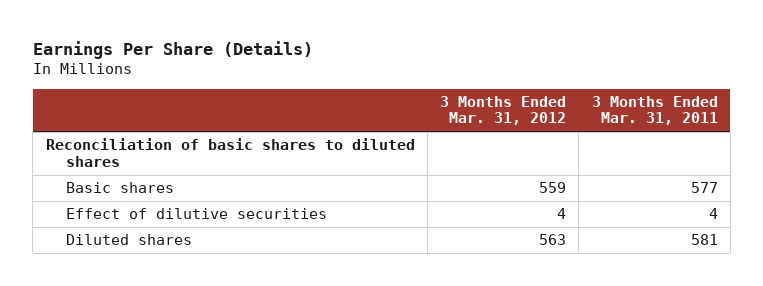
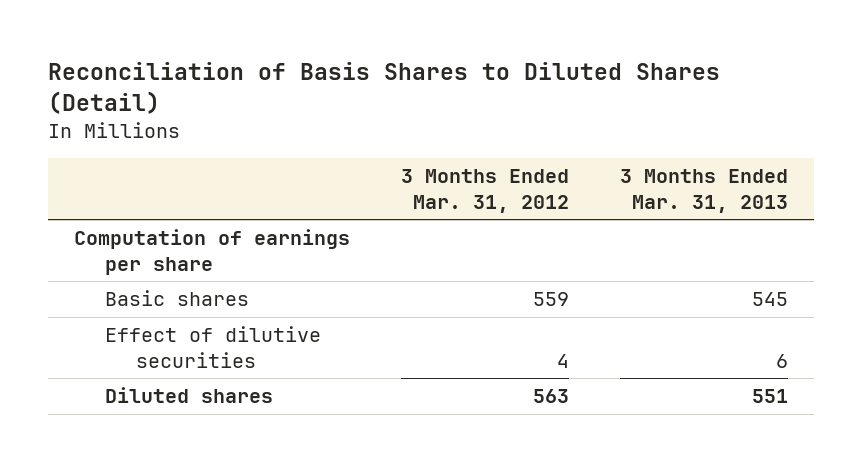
[32,41,313,60] Earnings Per Share (Details) -> [48,61,721,114] Reconciliation of Basis Shares to Diluted Shares (Detail)
[591,95,718,126] 3 Months Ended Mar. 31, 2011 -> none
none -> [620,169,789,213] 3 Months Ended Mar. 31, 2013
[45,138,415,167] Reconciliation of basic shares to diluted shares -> [73,229,350,275] Computation of earnings per share

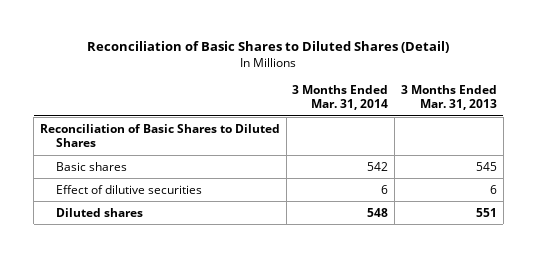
[48,61,721,114] Reconciliation of Basis Shares to Diluted Shares (Detail) -> [87,41,450,54] Reconciliation of Basic Shares to Diluted Shares (Detail)
[401,169,570,213] 3 Months Ended Mar. 31, 2012 -> none
none -> [292,84,389,111] 3 Months Ended Mar. 31, 2014
[73,229,350,275] Computation of earnings per share -> [40,123,281,148] Reconciliation of Basic Shares to Diluted Shares

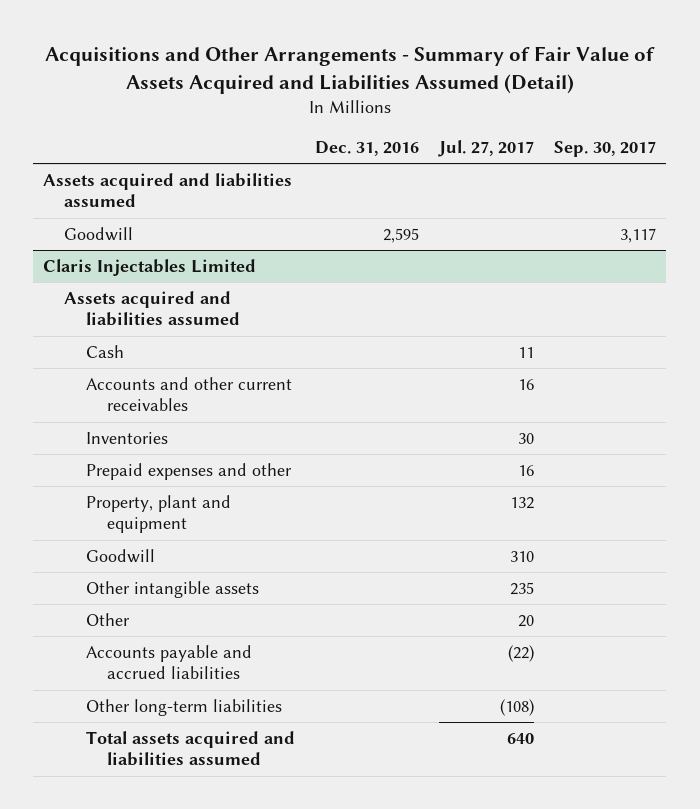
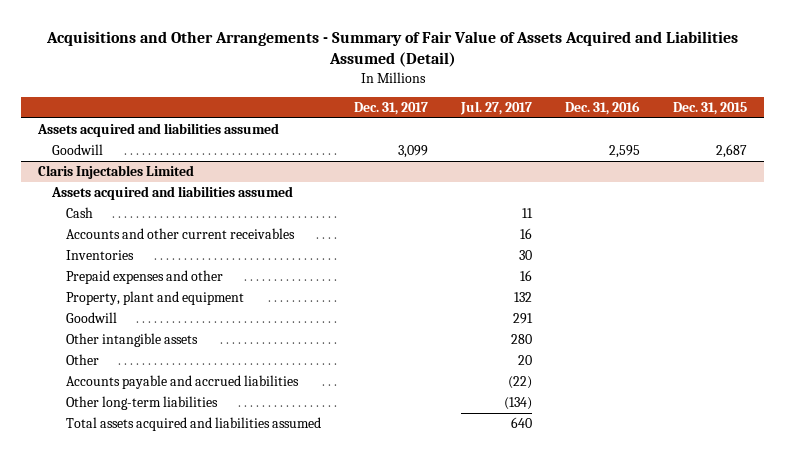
[554,141,657,158] Sep. 30, 2017 -> none
none -> [353,102,428,116] Dec. 31, 2017
none -> [673,102,748,116] Dec. 31, 2015
[510,550,535,562] 310 -> [513,313,534,325] 291
[510,581,535,595] 235 -> [511,334,533,345] 280
[500,698,535,716] (108) -> [504,397,533,411] (134)

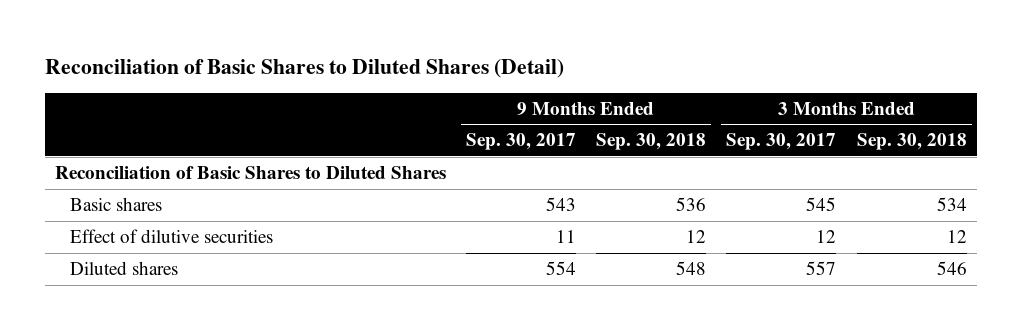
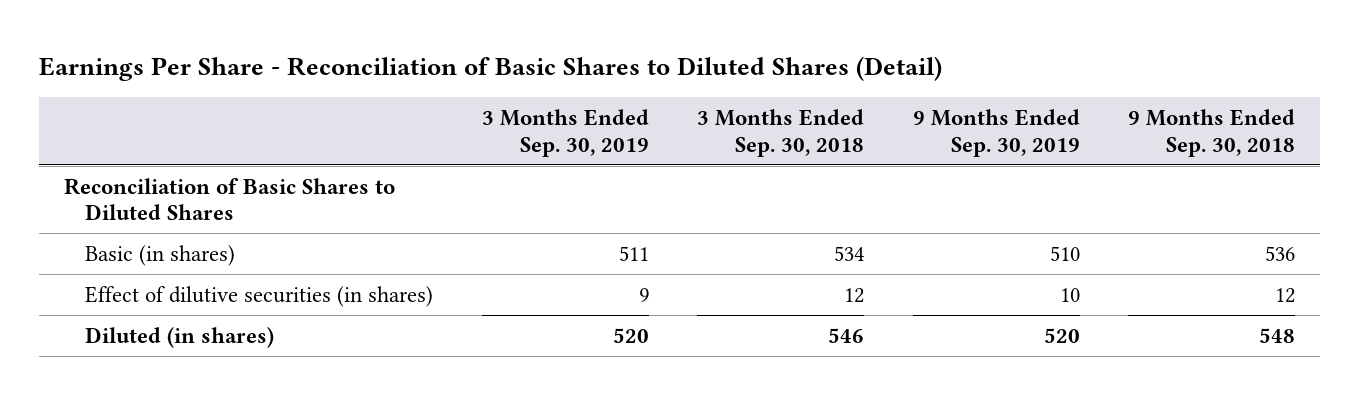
[44,59,564,79] Reconciliation of Basic Shares to Diluted Shares (Detail) -> [39,55,943,81] Earnings Per Share - Reconciliation of Basic Shares to Diluted Shares (Detail)
[466,133,577,151] Sep. 30, 2017 -> none
[726,133,837,151] Sep. 30, 2017 -> none
none -> [481,108,649,157] 3 Months Ended Sep. 30, 2019
none -> [912,108,1080,157] 9 Months Ended Sep. 30, 2019
[70,196,163,211] Basic shares -> [85,244,236,266] Basic (in shares)
[70,228,274,243] Effect of dilutive securities -> [85,285,434,307] Effect of dilutive securities (in shares)
[70,260,179,275] Diluted shares -> [85,326,275,348] Diluted (in shares)

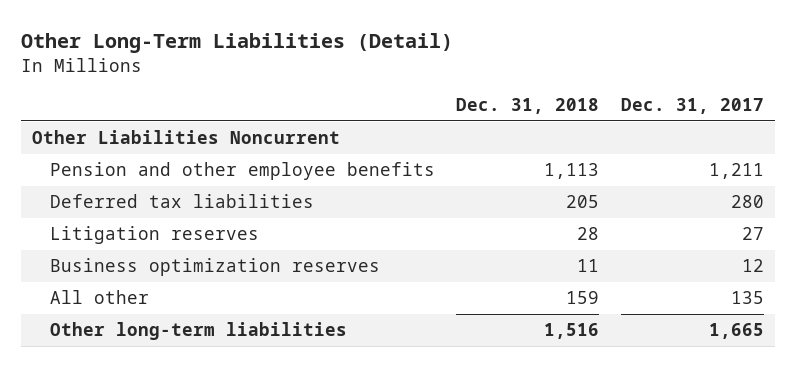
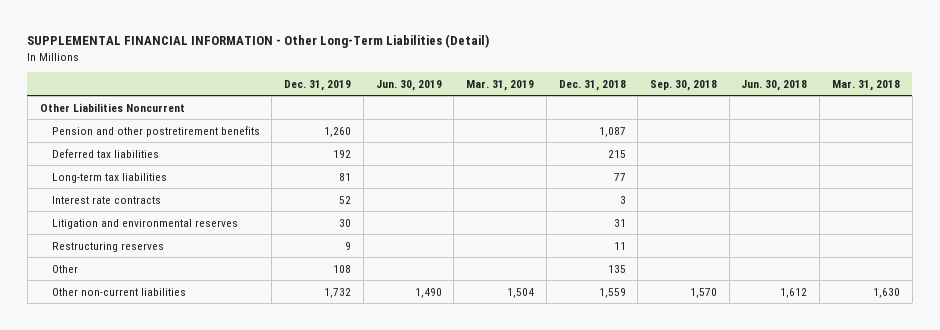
[21,33,454,54] Other Long-Term Liabilities (Detail) -> [27,34,490,49] SUPPLEMENTAL FINANCIAL INFORMATION - Other Long-Term Liabilities (Detail)
[621,97,765,114] Dec. 31, 2017 -> none
none -> [284,79,352,91] Dec. 31, 2019
none -> [375,79,442,91] Jun. 30, 2019
none -> [466,79,535,91] Mar. 31, 2019
none -> [649,79,717,91] Sep. 30, 2018
none -> [741,79,808,91] Jun. 30, 2018
none -> [831,79,900,91] Mar. 31, 2018
[49,162,435,181] Pension and other employee benefits -> [51,125,260,137] Pension and other postretirement benefits
[544,163,600,180] 1,113 -> [598,126,626,137] 1,087
[566,195,600,209] 205 -> [607,149,626,158] 215
none -> [51,172,167,183] Long-term tax liabilities
none -> [51,195,161,204] Interest rate contracts
[49,226,259,245] Litigation reserves -> [51,218,238,229] Litigation and environmental reserves
[577,227,600,241] 28 -> [613,218,626,227] 31
[49,258,380,277] Business optimization reserves -> [51,241,164,252] Restructuring reserves
[49,290,149,305] All other -> [51,264,78,273] Other
[566,291,600,305] 159 -> [607,264,626,273] 135
[49,322,347,341] Other long-term liabilities -> [51,287,186,296] Other non-current liabilities
[544,323,600,340] 1,516 -> [598,287,626,298] 1,559

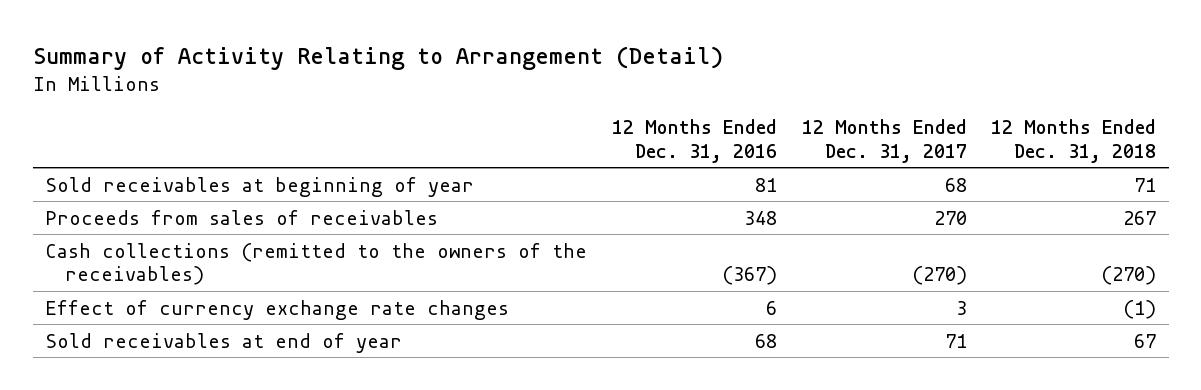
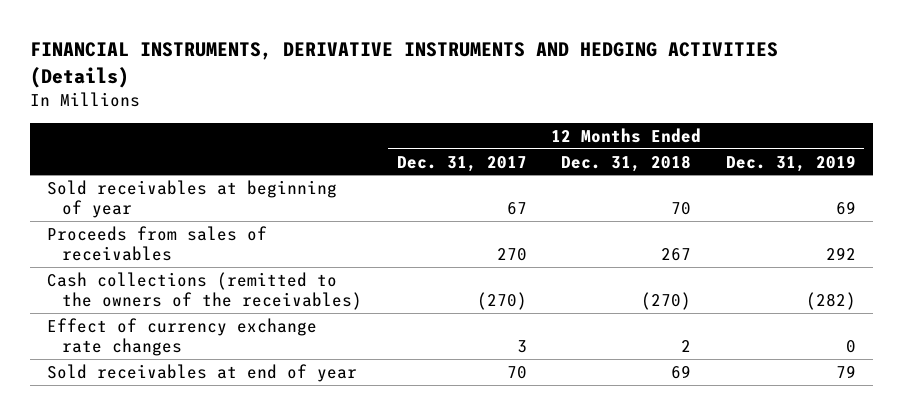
[32,45,723,70] Summary of Activity Relating to Arrangement (Detail) -> [29,42,778,88] FINANCIAL INSTRUMENTS, DERIVATIVE INSTRUMENTS AND HEDGING ACTIVITIES (Details)
[611,119,777,163] 12 Months Ended Dec. 31, 2016 -> none
none -> [725,154,856,172] Dec. 31, 2019
[944,177,967,192] 68 -> [506,202,527,216] 67
[1134,177,1157,192] 71 -> [671,202,692,216] 70
[1123,299,1157,319] (1) -> [681,340,692,353] 2
[944,333,967,348] 71 -> [506,365,527,379] 70
[1134,333,1157,348] 67 -> [671,364,692,379] 69

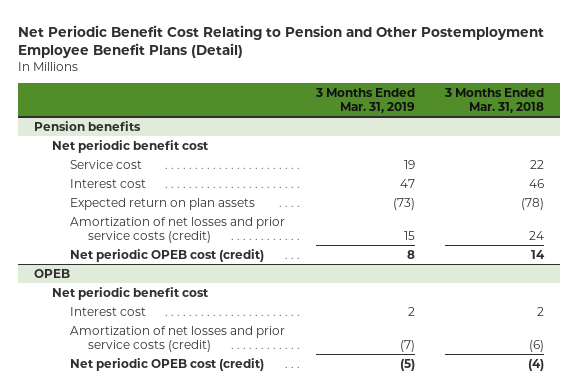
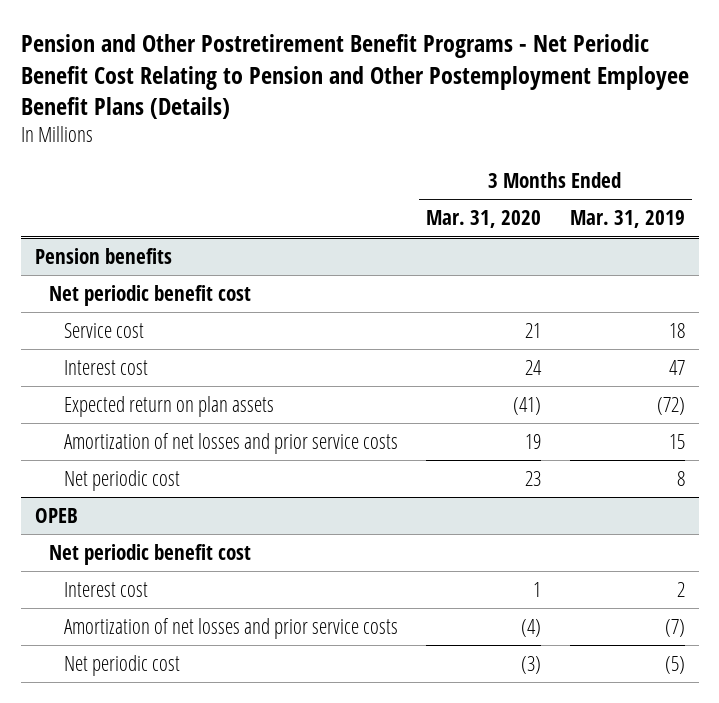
[18,24,545,59] Net Periodic Benefit Cost Relating to Pension and Other Postemployment Employee Benefit Plans (Detail) -> [20,34,689,120] Pension and Other Postretirement Benefit Programs - Net Periodic Benefit Cost Relating to Pension and Other Postemployment Employee Benefit Plans (Details)
[444,87,545,114] 3 Months Ended Mar. 31, 2018 -> none
none -> [426,210,542,229] Mar. 31, 2020
[403,159,415,169] 19 -> [668,322,685,338] 18
[392,197,415,210] (73) -> [656,396,685,415] (72)
[69,216,285,243] Amortization of net losses and prior service costs (credit) -> [64,432,399,454] Amortization of net losses and prior service costs
[69,248,264,262] Net periodic OPEB cost (credit) -> [64,469,181,491] Net periodic cost
[69,325,285,352] Amortization of net losses and prior service costs (credit) -> [64,617,399,639] Amortization of net losses and prior service costs
[69,357,264,371] Net periodic OPEB cost (credit) -> [64,654,181,676] Net periodic cost

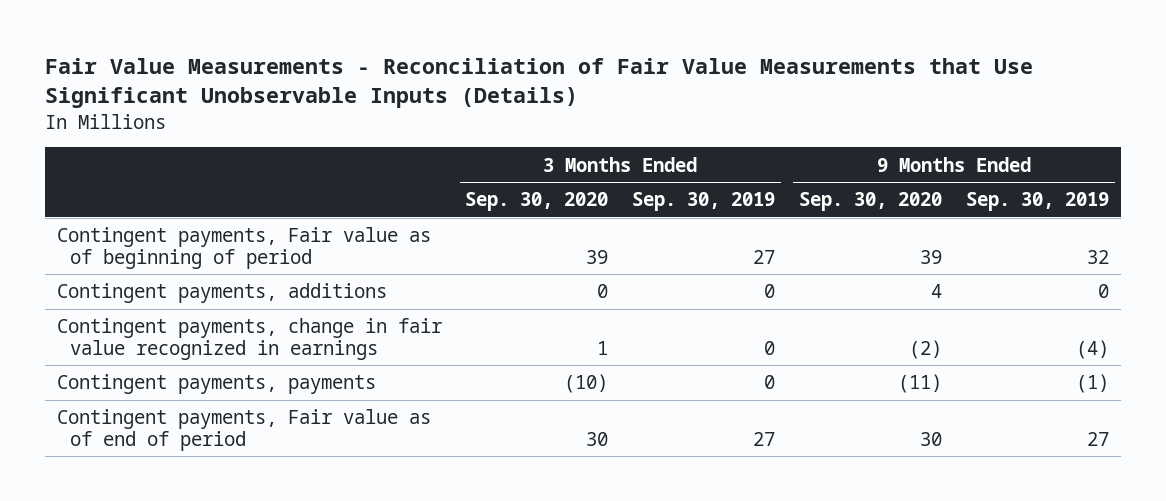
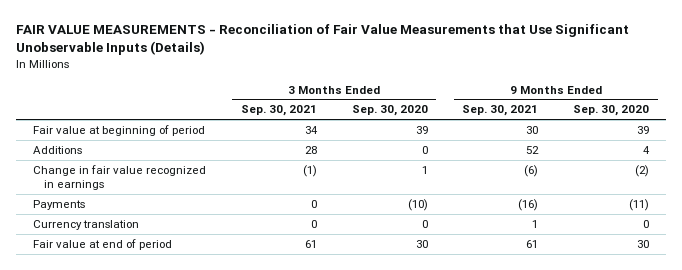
[44,57,1033,109] Fair Value Measurements - Reconciliation of Fair Value Measurements that Use Significant Unobservable Inputs (Details) -> [15,24,629,56] FAIR VALUE MEASUREMENTS - Reconciliation of Fair Value Measurements that Use Significant Unobservable Inputs (Details)
[632,192,776,212] Sep. 30, 2019 -> none
[966,192,1110,212] Sep. 30, 2019 -> none
none -> [240,105,317,117] Sep. 30, 2021
none -> [462,105,539,117] Sep. 30, 2021
[56,227,431,269] Contingent payments, Fair value as of beginning of period -> [33,124,206,136] Fair value at beginning of period
[56,283,387,304] Contingent payments, additions -> [33,145,83,154] Additions
[56,318,442,360] Contingent payments, change in fair value recognized in earnings -> [33,164,207,190] Change in fair value recognized in earnings
[56,374,376,395] Contingent payments, payments -> [33,199,86,210] Payments
none -> [33,219,140,230] Currency translation
[56,409,431,451] Contingent payments, Fair value as of end of period -> [33,238,173,250] Fair value at end of period

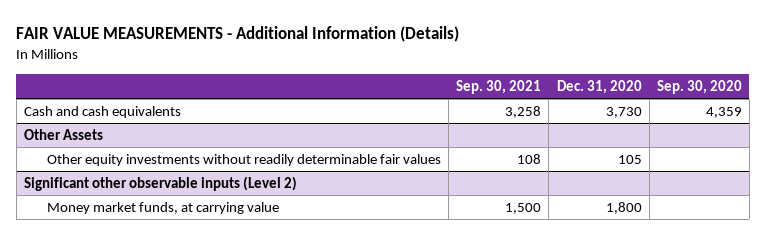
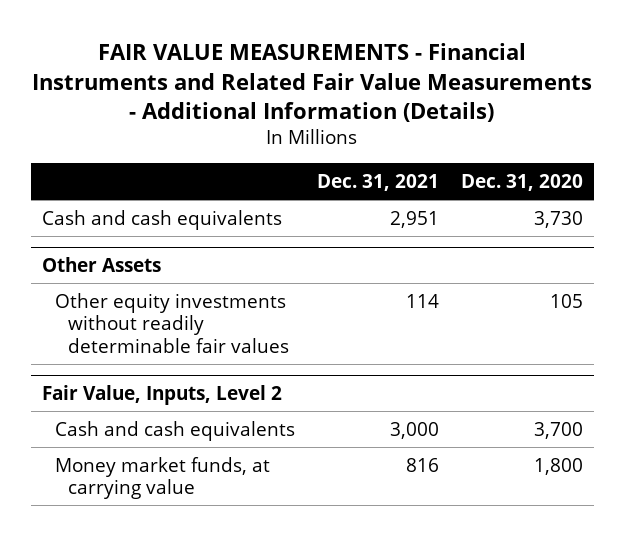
[16,26,460,43] FAIR VALUE MEASUREMENTS - Additional Information (Details) -> [32,43,593,122] FAIR VALUE MEASUREMENTS - Financial Instruments and Related Fair Value Measurements - Additional Information (Details)
[456,79,542,94] Sep. 30, 2021 -> none
[656,79,742,94] Sep. 30, 2020 -> none
none -> [317,173,440,191] Dec. 31, 2021
[24,176,298,192] Significant other observable inputs (Level 2) -> [41,384,282,405] Fair Value, Inputs, Level 2
none -> [55,420,296,441] Cash and cash equivalents

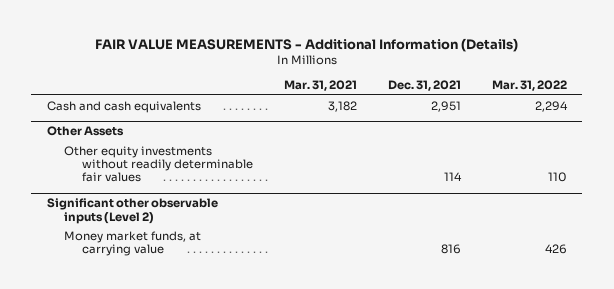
[32,43,593,122] FAIR VALUE MEASUREMENTS - Financial Instruments and Related Fair Value Measurements - Additional Information (Details) -> [94,37,518,52] FAIR VALUE MEASUREMENTS - Additional Information (Details)
[461,173,584,191] Dec. 31, 2020 -> none
none -> [283,80,357,92] Mar. 31, 2021
none -> [491,80,567,92] Mar. 31, 2022
[55,420,296,441] Cash and cash equivalents -> none
[41,384,282,405] Fair Value, Inputs, Level 2 -> [46,198,218,224] Significant other observable inputs (Level 2)

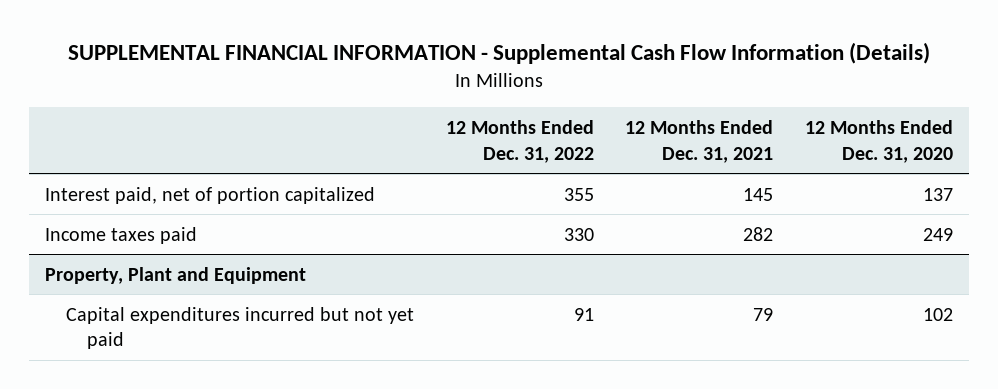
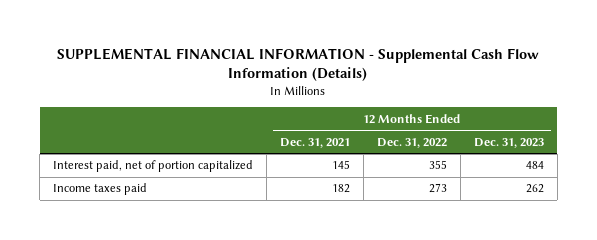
[805,120,954,163] 12 Months Ended Dec. 31, 2020 -> none
none -> [473,137,544,148] Dec. 31, 2023
[44,266,306,284] Property, Plant and Equipment -> none
[66,306,415,350] Capital expenditures incurred but not yet paid -> none
[563,227,594,241] 330 -> [428,183,447,194] 273
[743,226,774,241] 282 -> [332,184,351,194] 182

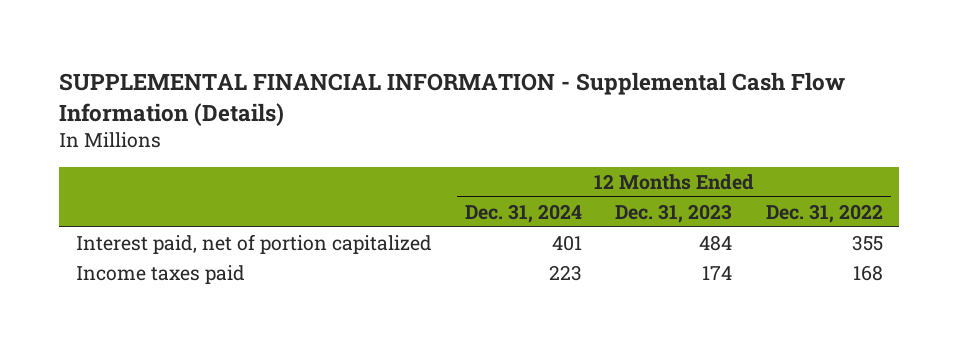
[280,137,351,148] Dec. 31, 2021 -> none
none -> [465,203,583,223] Dec. 31, 2024
[428,183,447,194] 273 -> [852,265,883,282] 168
[525,184,544,194] 262 -> [702,266,733,281] 174

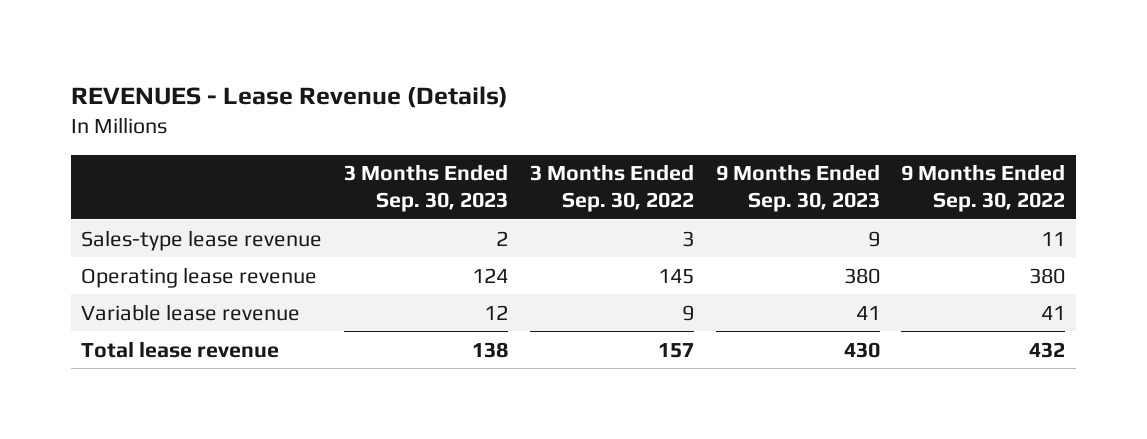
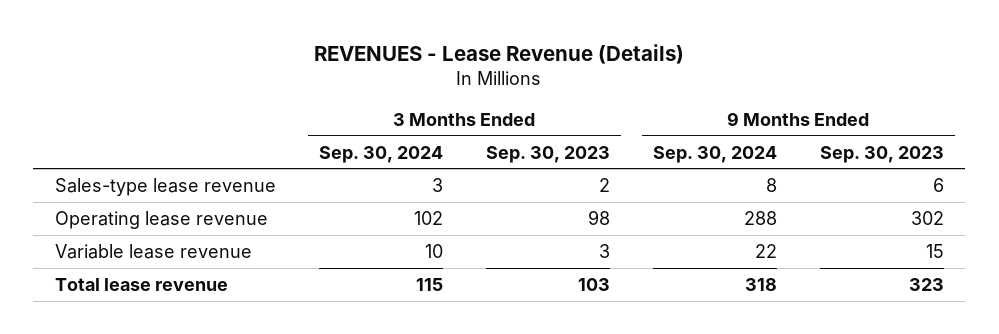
[529,164,694,212] 3 Months Ended Sep. 30, 2022 -> none
[901,164,1066,212] 9 Months Ended Sep. 30, 2022 -> none
none -> [318,145,443,163] Sep. 30, 2024
none -> [652,145,777,163] Sep. 30, 2024
[867,230,880,247] 9 -> [932,177,944,192] 6
[472,267,509,283] 124 -> [587,209,610,225] 98
[843,267,880,284] 380 -> [910,210,944,225] 302
[484,304,509,320] 12 -> [598,243,610,258] 3
[855,305,880,320] 41 -> [925,243,944,258] 15
[472,341,509,358] 138 -> [577,277,610,291] 103
[843,341,880,358] 430 -> [908,277,944,291] 323

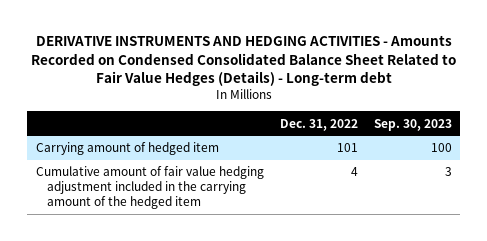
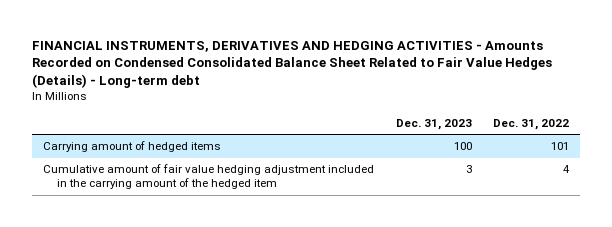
[30,35,456,87] DERIVATIVE INSTRUMENTS AND HEDGING ACTIVITIES - Amounts Recorded on Condensed Consolidated Balance Sheet Related to Fair Value Hedges (Details) - Long-term debt -> [32,40,553,88] FINANCIAL INSTRUMENTS, DERIVATIVES AND HEDGING ACTIVITIES - Amounts Recorded on Condensed Consolidated Balance Sheet Related to Fair Value Hedges (Details) - Long-term debt
[373,118,452,131] Sep. 30, 2023 -> none
none -> [395,118,472,130] Dec. 31, 2023
[35,142,219,156] Carrying amount of hedged item -> [43,141,222,153] Carrying amount of hedged items

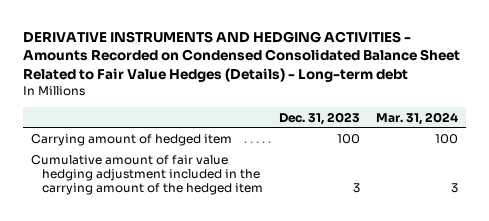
[32,40,553,88] FINANCIAL INSTRUMENTS, DERIVATIVES AND HEDGING ACTIVITIES - Amounts Recorded on Condensed Consolidated Balance Sheet Related to Fair Value Hedges (Details) - Long-term debt -> [23,30,461,82] DERIVATIVE INSTRUMENTS AND HEDGING ACTIVITIES - Amounts Recorded on Condensed Consolidated Balance Sheet Related to Fair Value Hedges (Details) - Long-term debt
[492,118,569,130] Dec. 31, 2022 -> none
none -> [375,111,458,125] Mar. 31, 2024
[43,141,222,153] Carrying amount of hedged items -> [31,133,233,146] Carrying amount of hedged item

